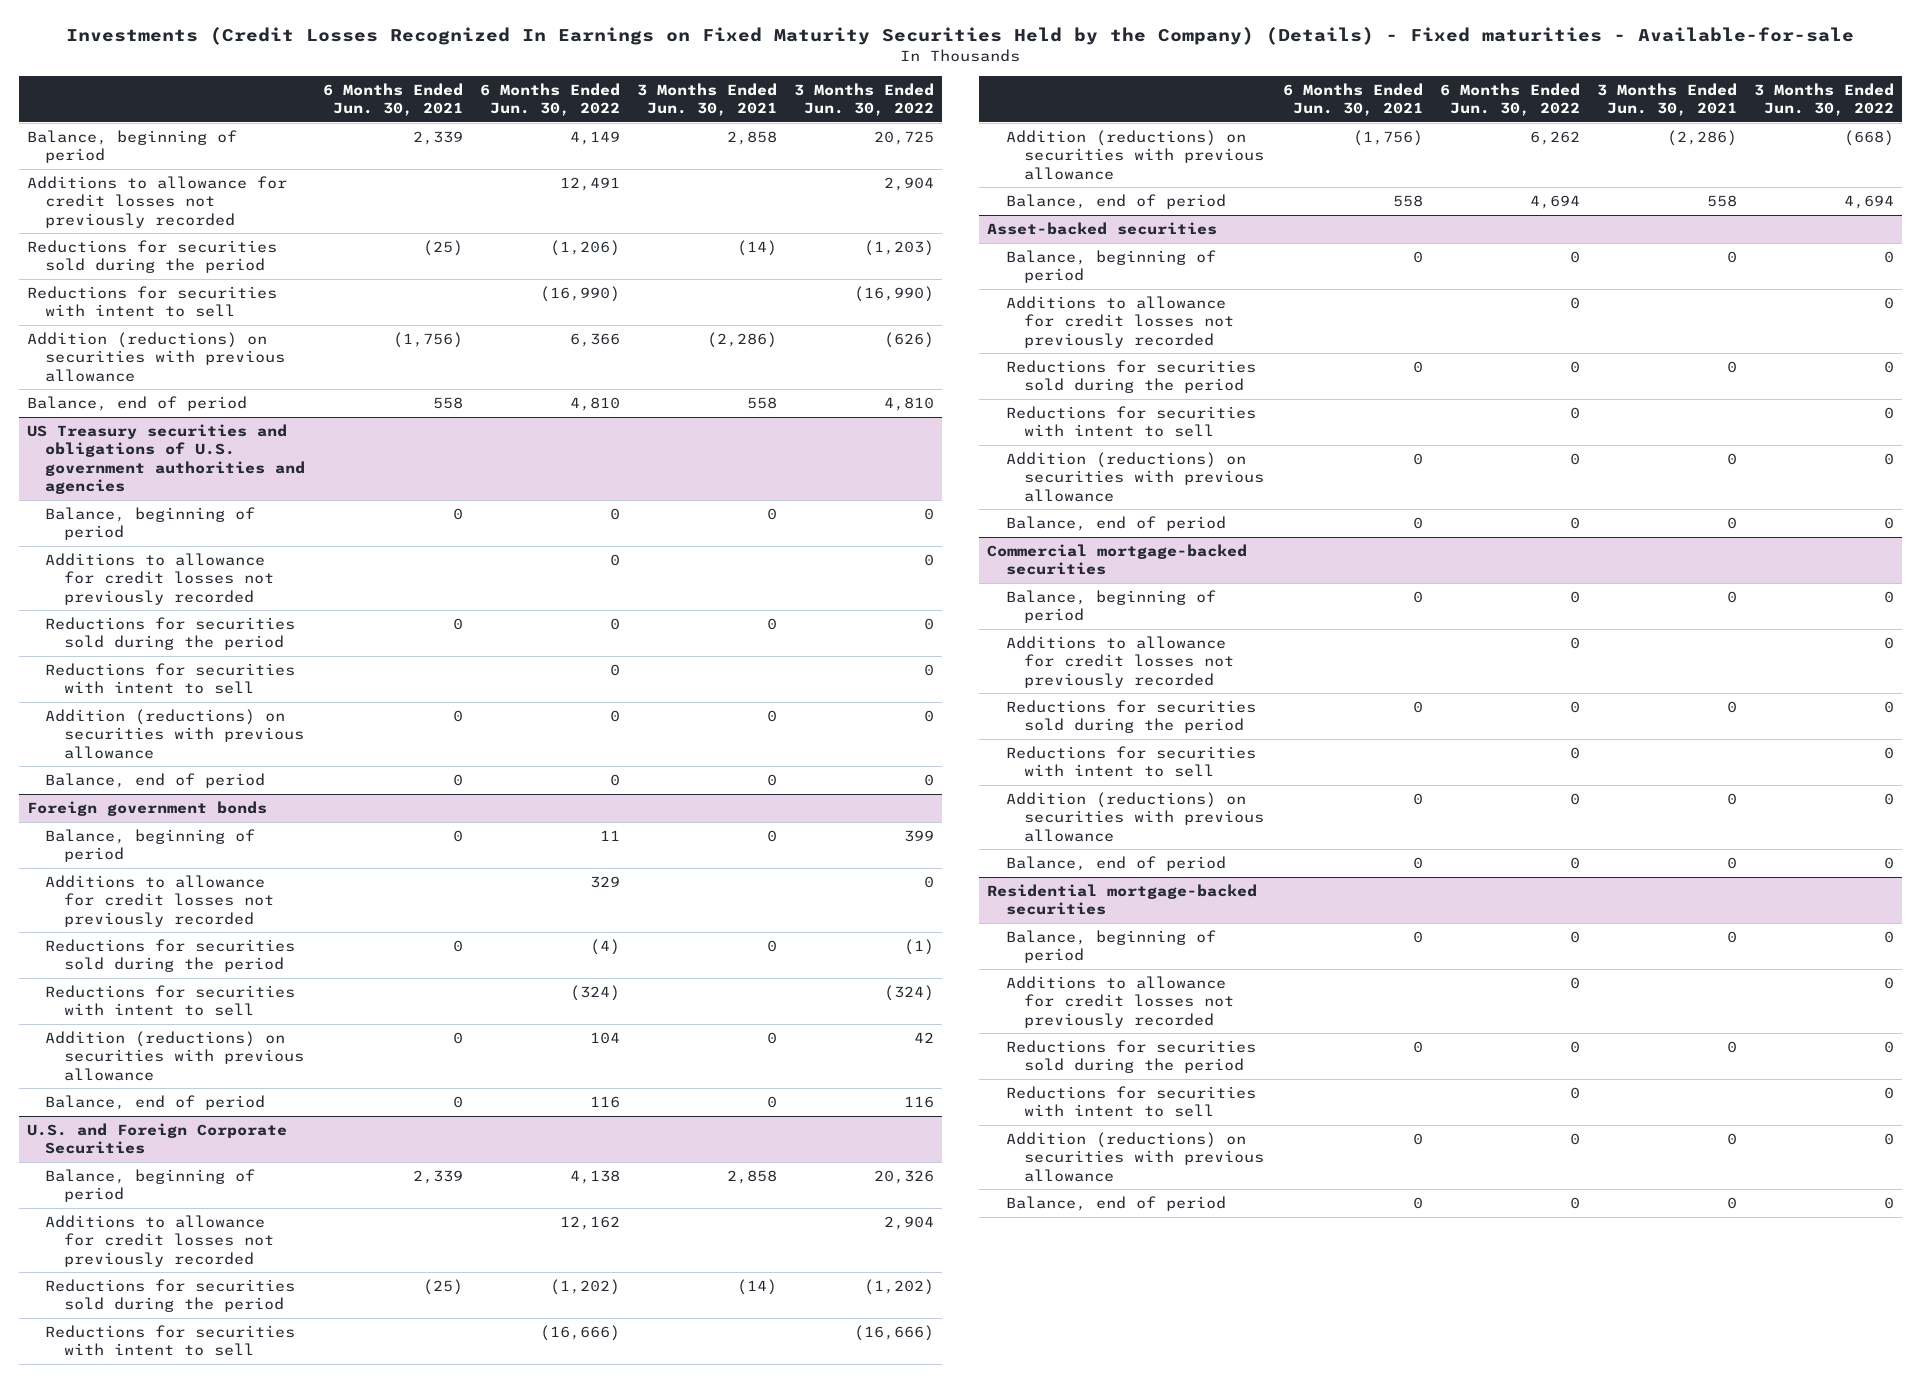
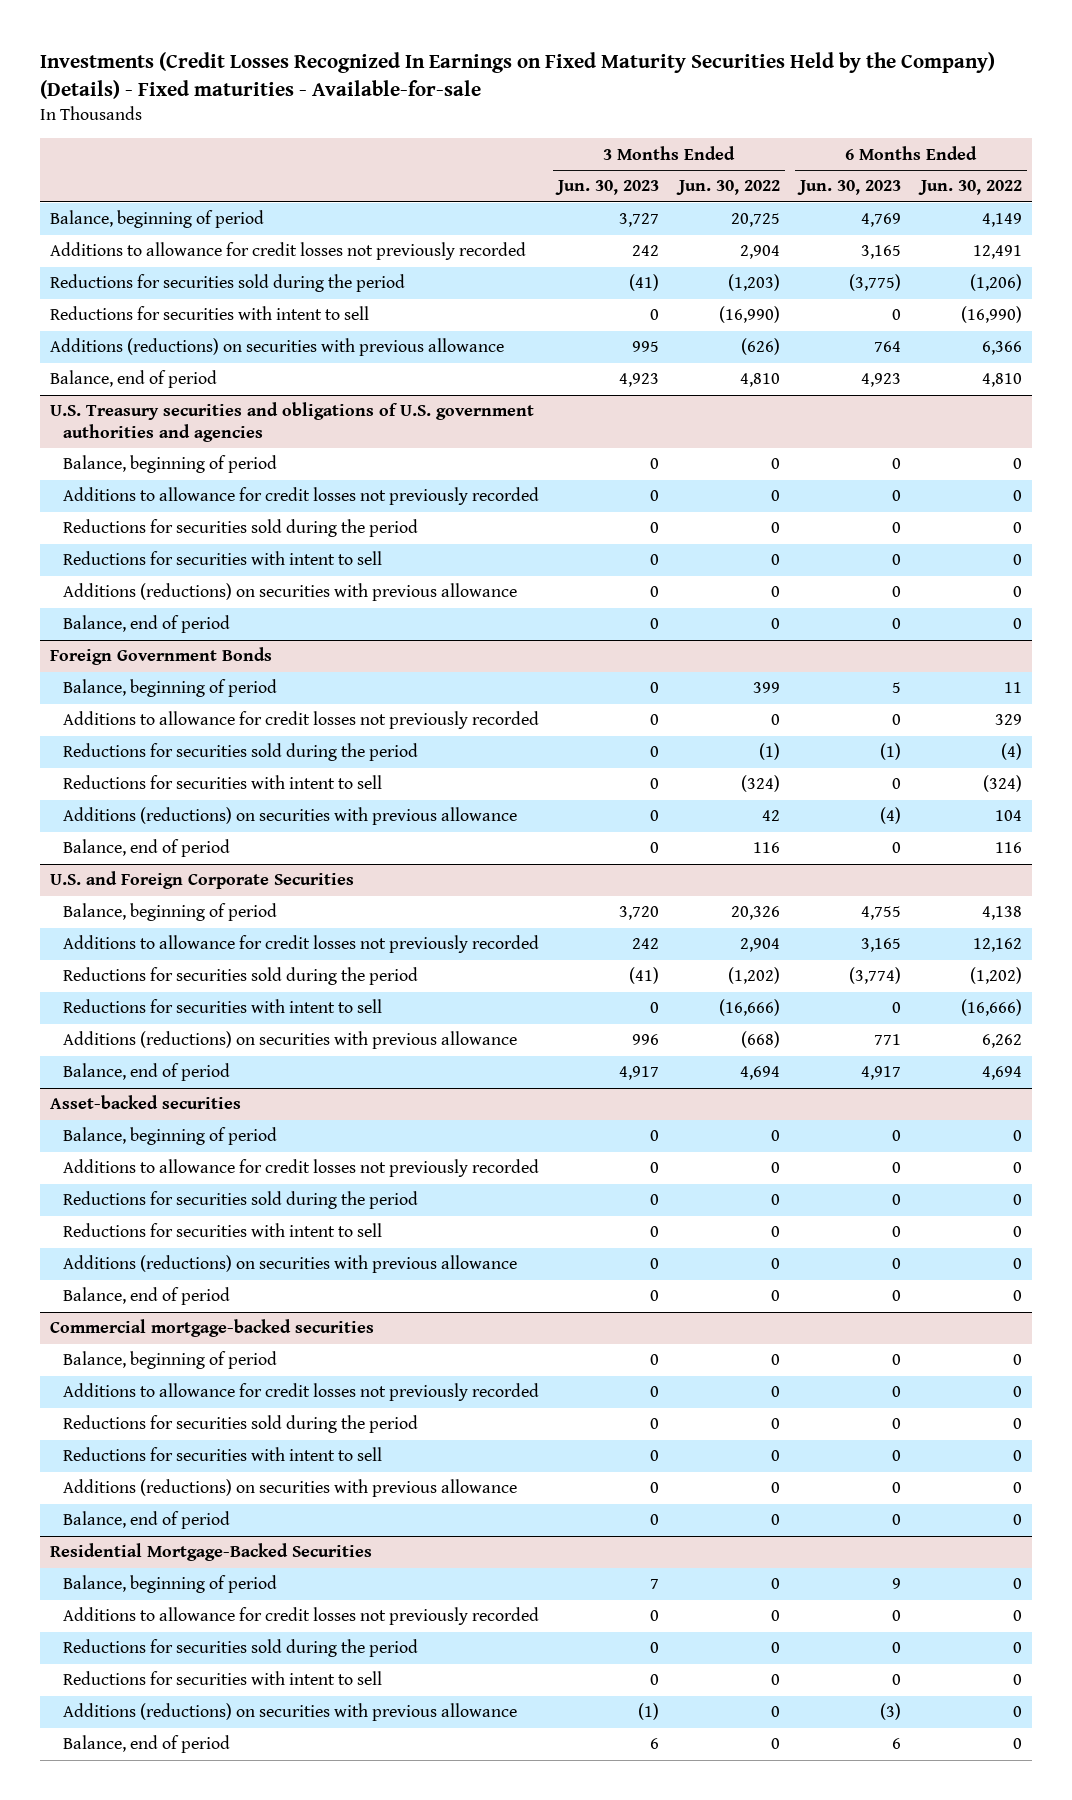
[322,82,463,117] 6 Months Ended Jun. 30, 2021 -> none
[636,82,777,117] 3 Months Ended Jun. 30, 2021 -> none
none -> [555,180,660,196] Jun. 30, 2023
none -> [796,180,901,196] Jun. 30, 2023
[27,332,286,382] Addition (reductions) on securities with previous allowance -> [49,338,504,357] Additions (reductions) on securities with previous allowance
[27,424,306,495] US Treasury securities and obligations of U.S. government authorities and agencies -> [49,402,534,442] U.S. Treasury securities and obligations of U.S. government authorities and agencies
[45,709,304,759] Addition (reductions) on securities with previous allowance -> [62,583,517,602] Additions (reductions) on securities with previous allowance
[27,801,268,817] Foreign government bonds -> [49,647,272,666] Foreign Government Bonds
[45,1031,304,1081] Addition (reductions) on securities with previous allowance -> [62,807,517,826] Additions (reductions) on securities with previous allowance
[1005,130,1264,180] Addition (reductions) on securities with previous allowance -> [62,1031,517,1050] Additions (reductions) on securities with previous allowance
[1005,452,1264,502] Addition (reductions) on securities with previous allowance -> [62,1255,517,1274] Additions (reductions) on securities with previous allowance
[1005,792,1264,842] Addition (reductions) on securities with previous allowance -> [62,1479,517,1498] Additions (reductions) on securities with previous allowance
[987,884,1258,916] Residential mortgage-backed securities -> [49,1543,372,1562] Residential Mortgage-Backed Securities
[1005,1132,1264,1182] Addition (reductions) on securities with previous allowance -> [62,1703,517,1722] Additions (reductions) on securities with previous allowance

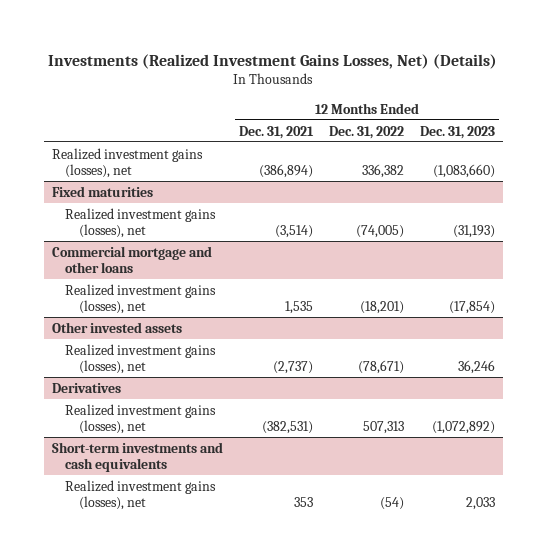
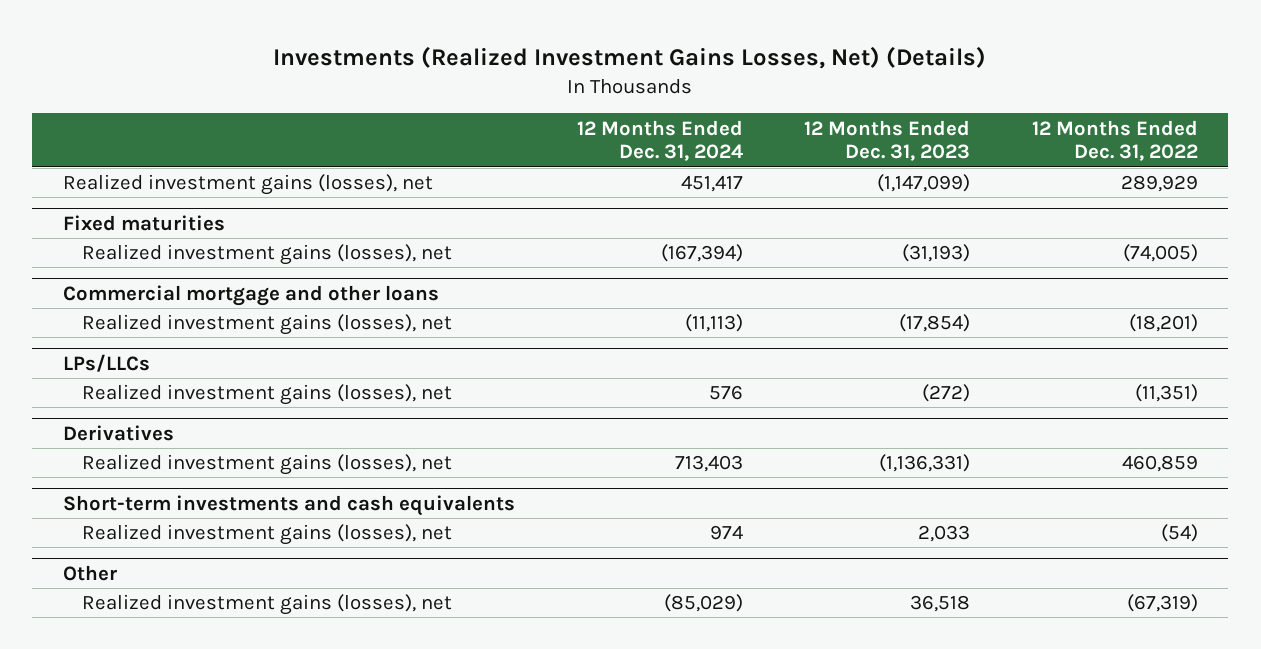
[238,125,314,139] Dec. 31, 2021 -> none
none -> [576,119,743,162] 12 Months Ended Dec. 31, 2024
[361,163,404,178] 336,382 -> [1120,175,1198,193] 289,929
[432,163,495,178] (1,083,660) -> [877,174,971,193] (1,147,099)
[51,321,182,333] Other invested assets -> [63,354,151,373] LPs/LLCs
[357,359,404,374] (78,671) -> [1134,384,1198,403] (11,351)
[457,359,495,374] 36,246 -> [922,384,971,403] (272)
[362,420,404,434] 507,313 -> [1121,455,1198,473] 460,859
[431,420,495,434] (1,072,892) -> [879,454,971,473] (1,136,331)
none -> [63,565,118,582] Other
none -> [82,594,453,616] Realized investment gains (losses), net

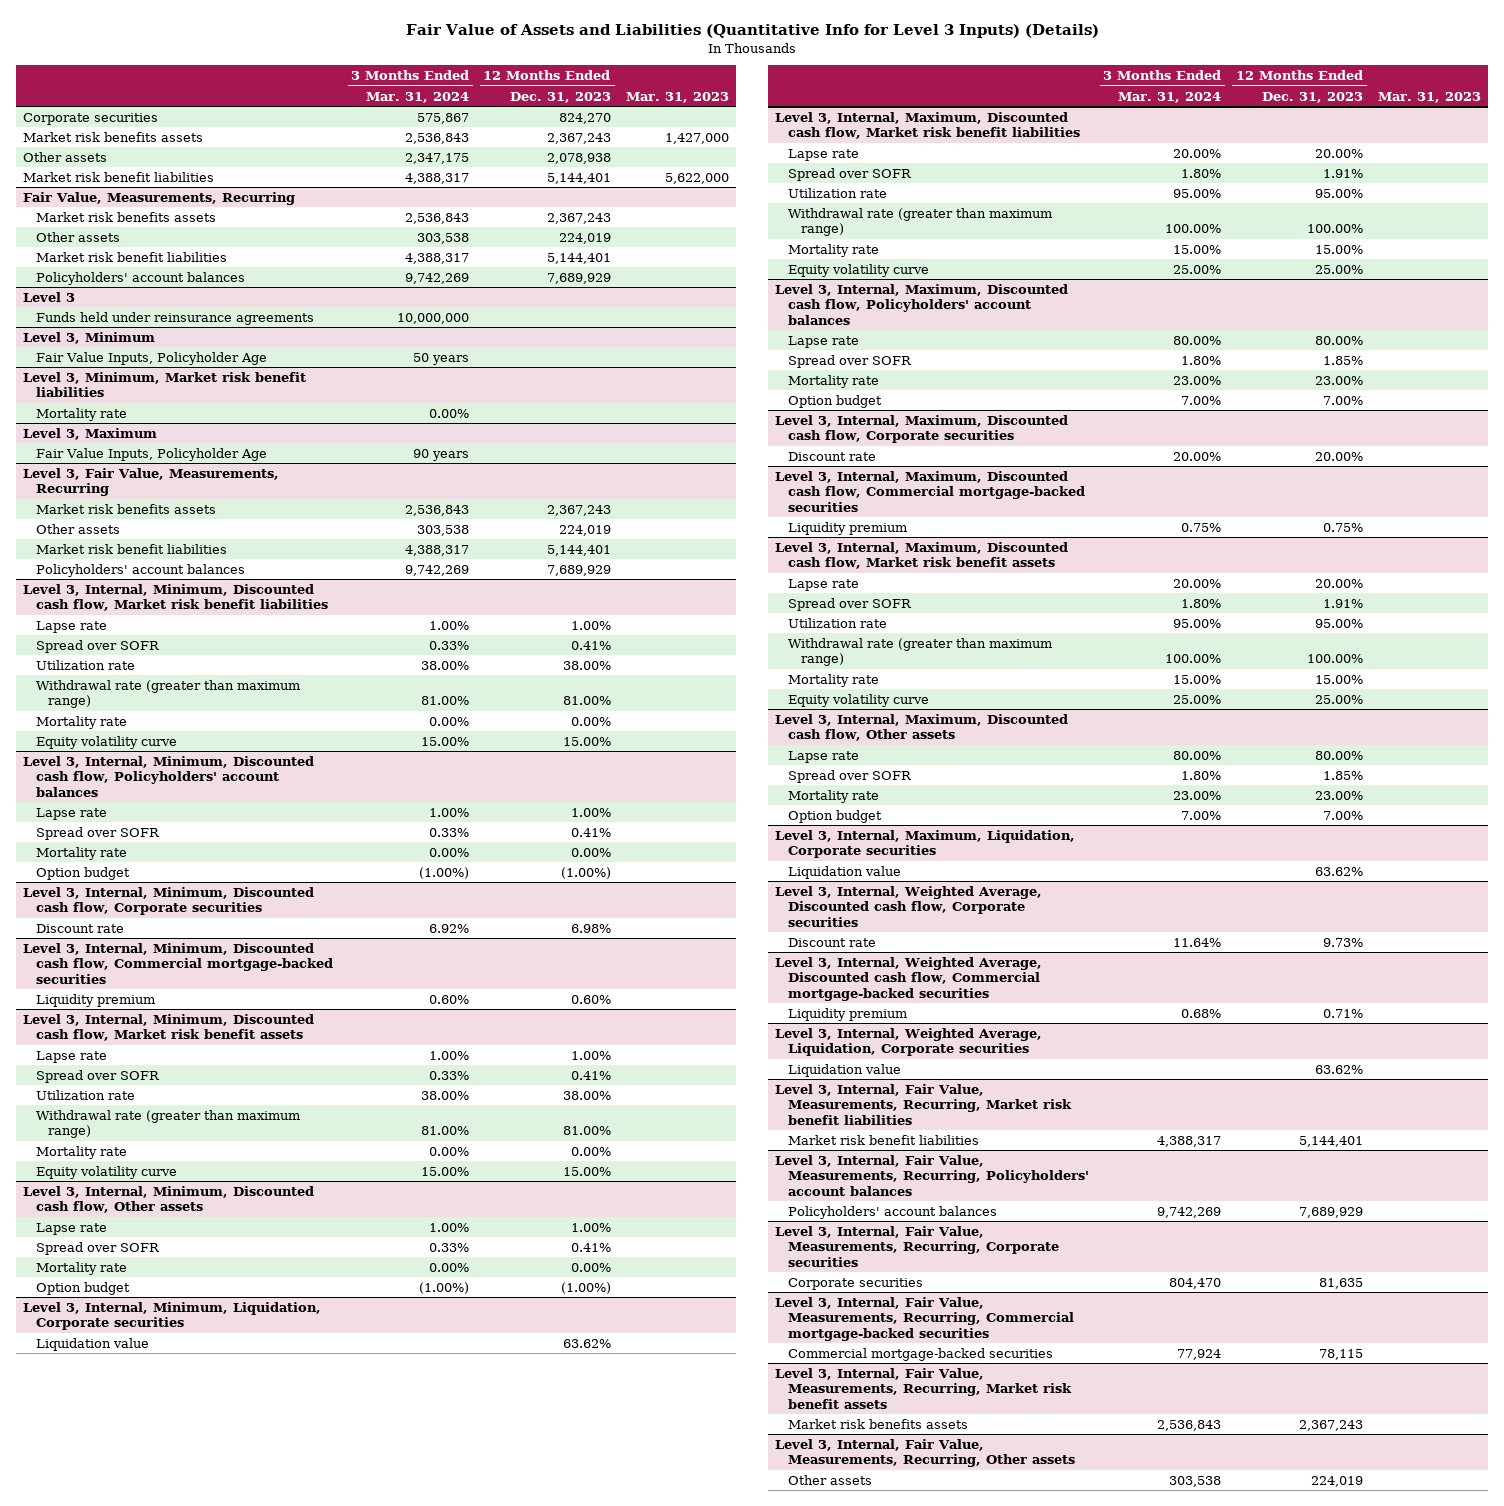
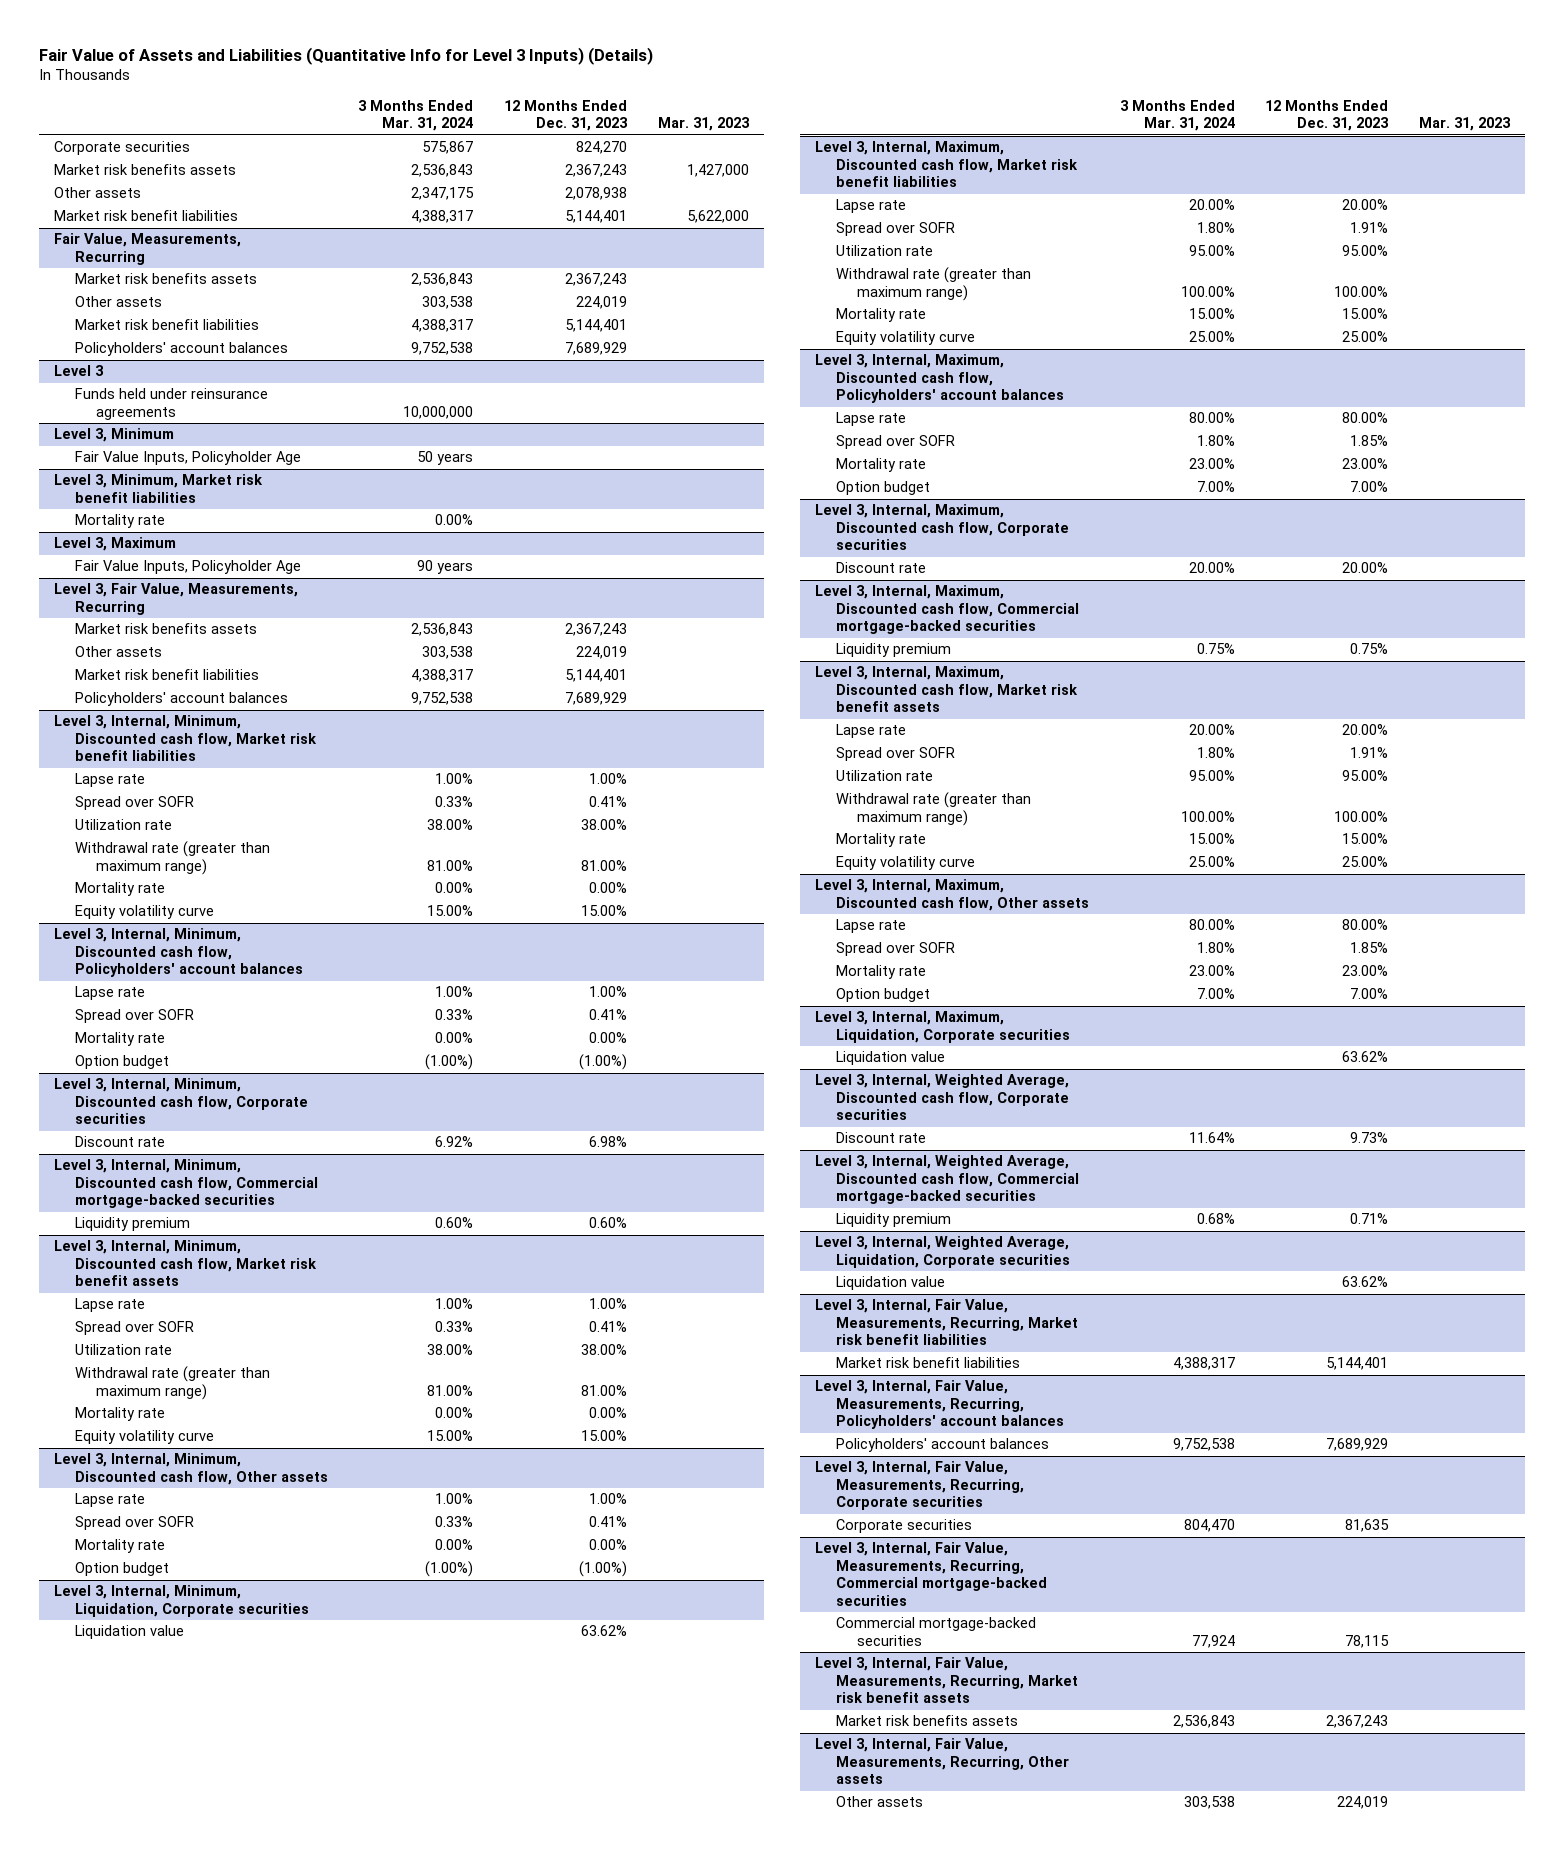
[405,272,470,284] 9,742,269 -> [411,342,474,356] 9,752,538
[405,564,470,576] 9,742,269 -> [411,692,474,706] 9,752,538
[1157,1206,1222,1218] 9,742,269 -> [1172,1438,1235,1452] 9,752,538

